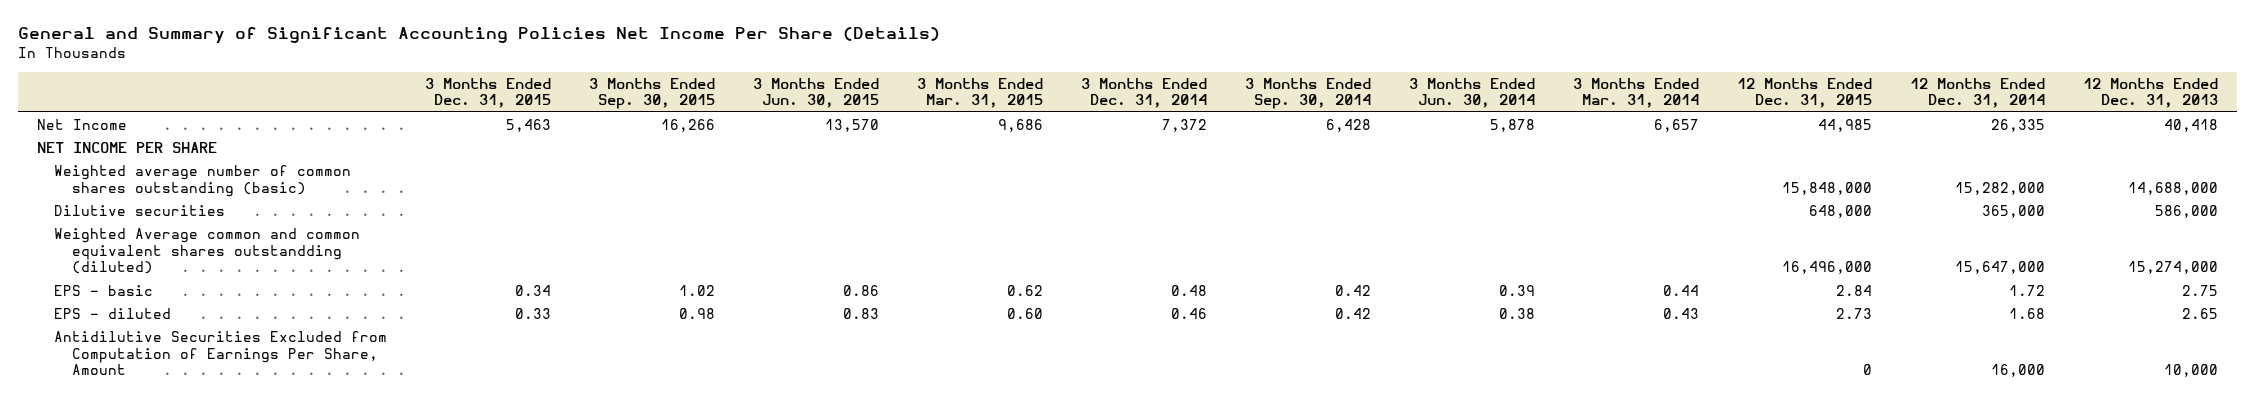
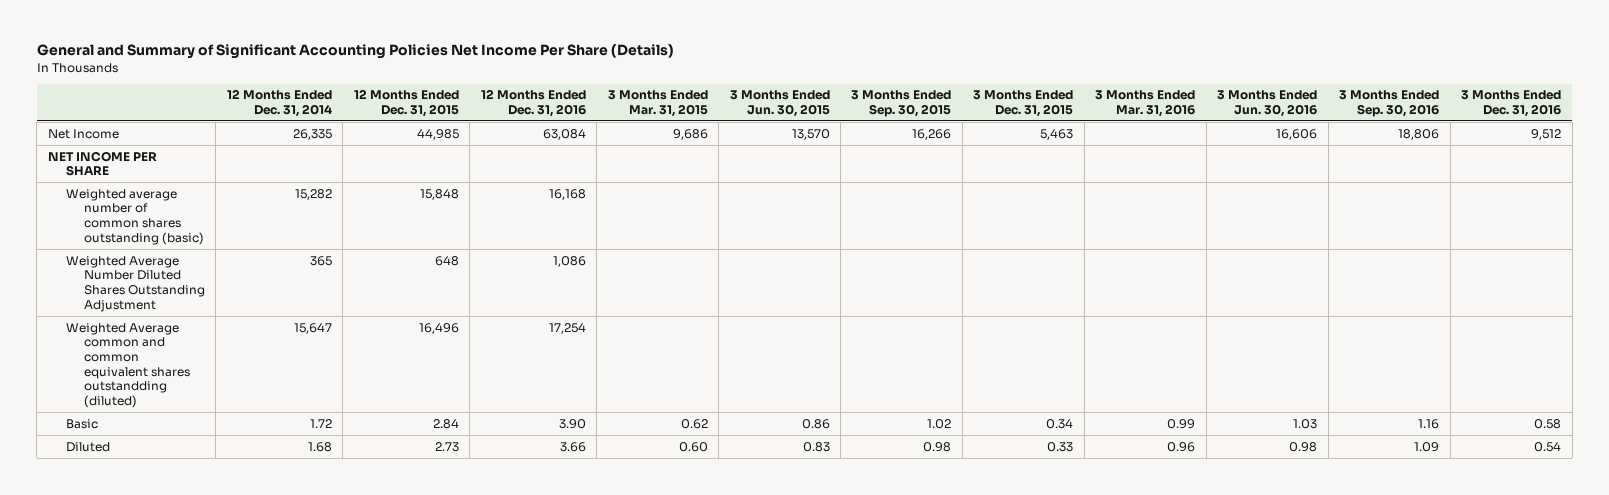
[1081,77,1208,109] 3 Months Ended Dec. 31, 2014 -> none
[1245,77,1372,110] 3 Months Ended Sep. 30, 2014 -> none
[1409,77,1536,109] 3 Months Ended Jun. 30, 2014 -> none
[1573,77,1700,109] 3 Months Ended Mar. 31, 2014 -> none
[2082,77,2218,109] 12 Months Ended Dec. 31, 2013 -> none
none -> [480,89,586,118] 12 Months Ended Dec. 31, 2016
none -> [1095,90,1196,118] 3 Months Ended Mar. 31, 2016
none -> [1217,90,1318,118] 3 Months Ended Jun. 30, 2016
none -> [1339,90,1440,118] 3 Months Ended Sep. 30, 2016
none -> [1461,90,1562,118] 3 Months Ended Dec. 31, 2016
[54,204,226,216] Dilutive securities -> none
[54,330,388,376] Antidilutive Securities Excluded from Computation of Earnings Per Share, Amount -> none
[1782,181,1873,195] 15,848,000 -> [419,188,459,200] 15,848
[1955,181,2046,195] 15,282,000 -> [294,188,332,200] 15,282
none -> [65,255,205,312] Weighted Average Number Diluted Shares Outstanding Adjustment
[1782,261,1873,275] 16,496,000 -> [418,322,459,334] 16,496
[1955,261,2046,275] 15,647,000 -> [293,322,332,334] 15,647
[54,284,154,296] EPS - basic -> [65,418,98,429] Basic
[54,307,172,319] EPS - diluted -> [65,441,110,452] Diluted

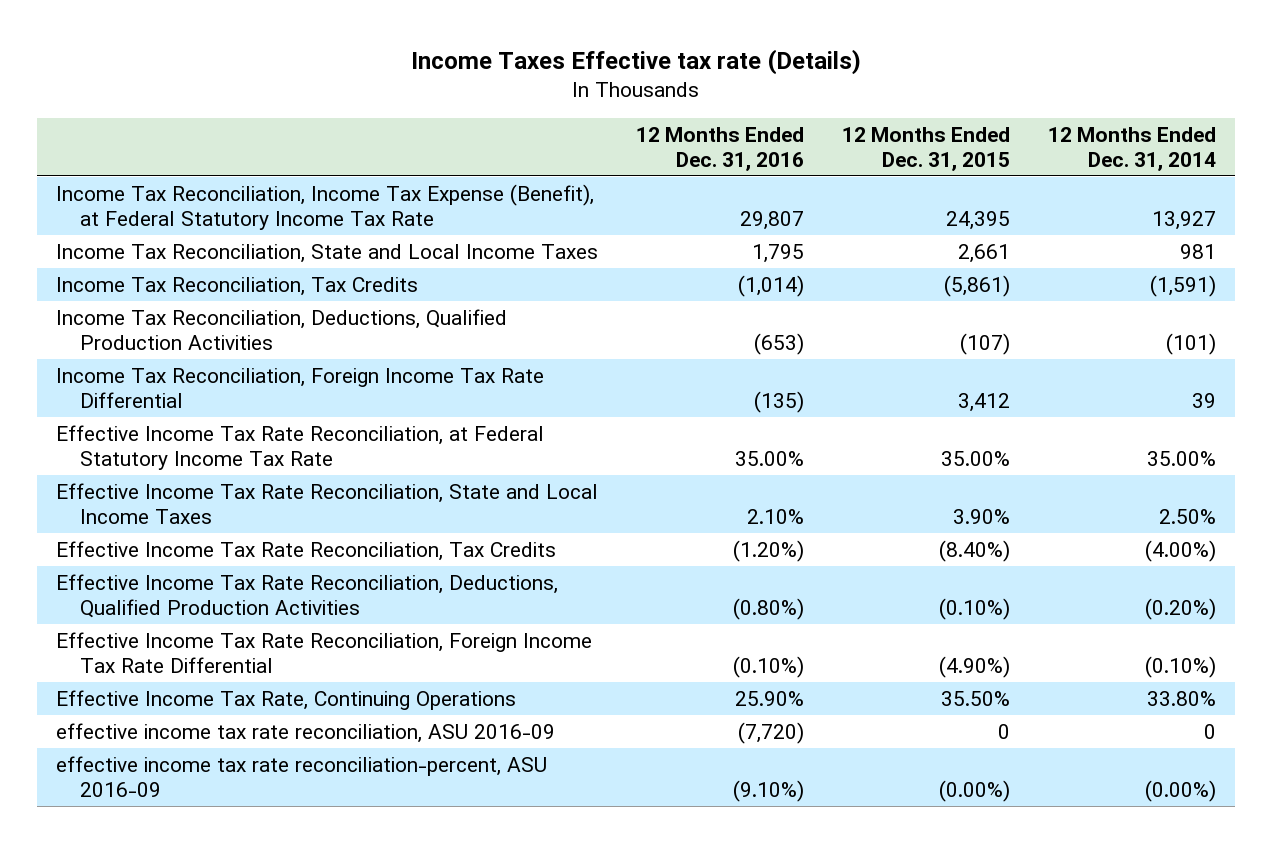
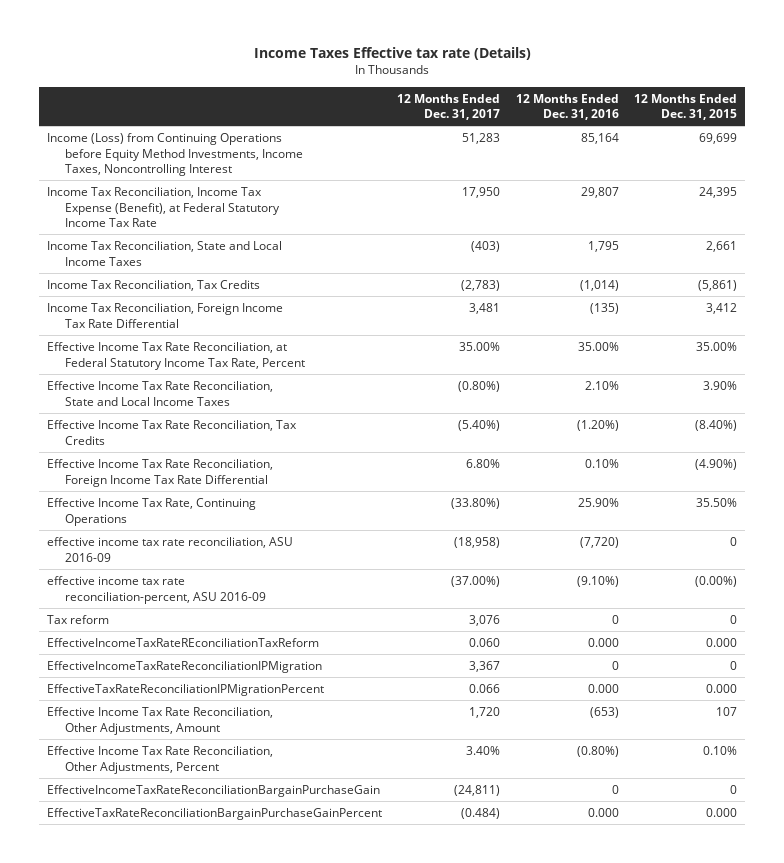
[1048,127,1217,171] 12 Months Ended Dec. 31, 2014 -> none
none -> [397,93,501,121] 12 Months Ended Dec. 31, 2017
none -> [46,132,303,177] Income (Loss) from Continuing Operations before Equity Method Investments, Income Taxes, Noncontrolling Interest
[55,308,507,350] Income Tax Reconciliation, Deductions, Qualified Production Activities -> none
[55,424,544,470] Effective Income Tax Rate Reconciliation, at Federal Statutory Income Tax Rate -> [46,341,305,370] Effective Income Tax Rate Reconciliation, at Federal Statutory Income Tax Rate, Percent
[55,573,558,618] Effective Income Tax Rate Reconciliation, Deductions, Qualified Production Activities -> none
[733,655,805,678] (0.10%) -> [584,458,619,468] 0.10%
none -> [46,614,109,624] Tax reform
none -> [46,637,319,647] EffectiveIncomeTaxRateREconciliationTaxReform
none -> [46,660,322,673] EffectiveIncomeTaxRateReconciliationIPMigration
none -> [46,683,324,696] EffectiveTaxRateReconciliationIPMigrationPercent
none -> [46,706,273,735] Effective Income Tax Rate Reconciliation, Other Adjustments, Amount
none -> [46,745,273,774] Effective Income Tax Rate Reconciliation, Other Adjustments, Percent
none -> [46,784,380,797] EffectiveIncomeTaxRateReconciliationBargainPurchaseGain
none -> [46,807,382,820] EffectiveTaxRateReconciliationBargainPurchaseGainPercent

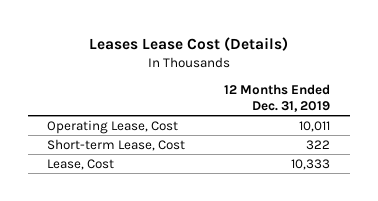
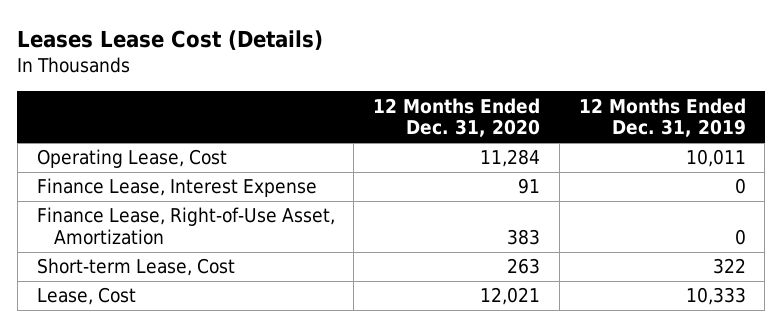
none -> [373,97,541,138] 12 Months Ended Dec. 31, 2020
none -> [36,178,317,198] Finance Lease, Interest Expense
none -> [36,207,335,246] Finance Lease, Right-of-Use Asset, Amortization

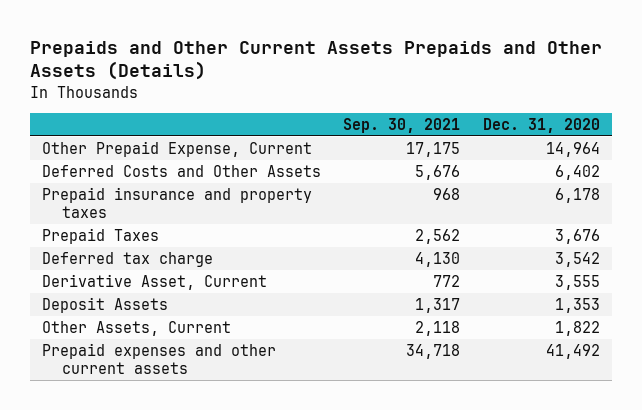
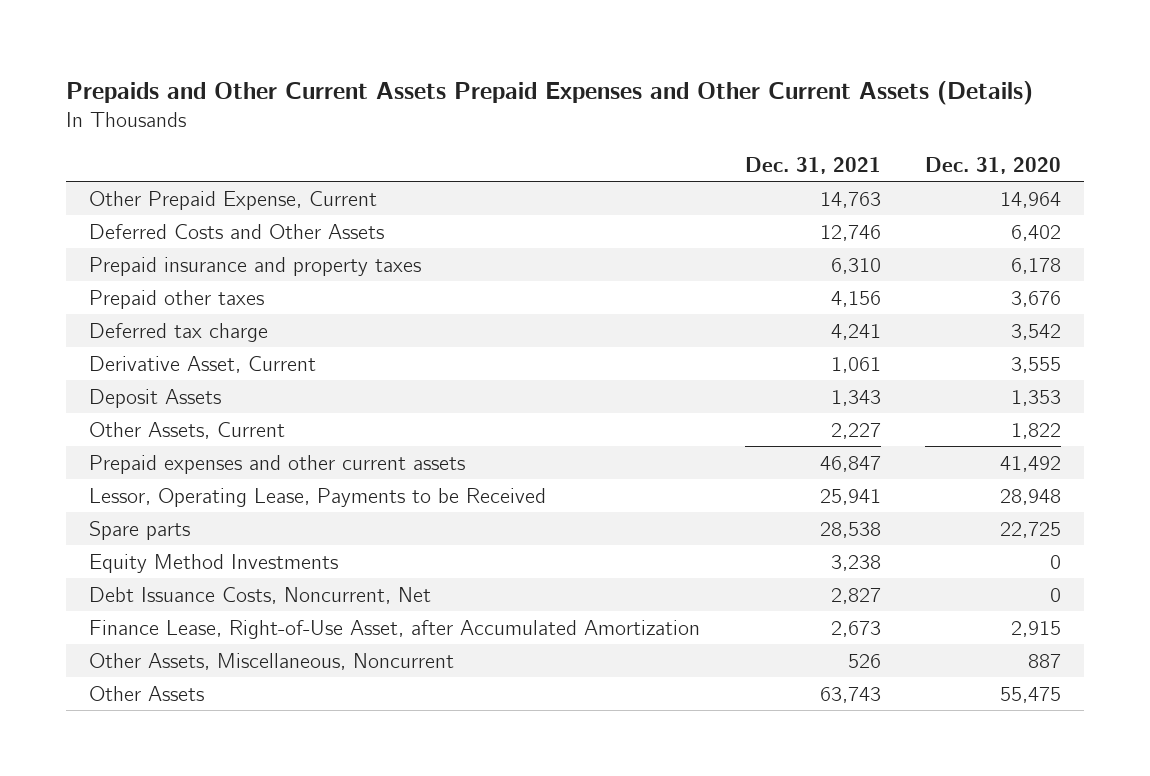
[30,40,603,81] Prepaids and Other Current Assets Prepaids and Other Assets (Details) -> [66,80,1034,105] Prepaids and Other Current Assets Prepaid Expenses and Other Current Assets (Details)
[343,117,461,133] Sep. 30, 2021 -> none
none -> [744,156,881,174] Dec. 31, 2021
[41,227,159,244] Prepaid Taxes -> [88,289,264,309] Prepaid other taxes
none -> [88,487,546,507] Lessor, Operating Lease, Payments to be Received
none -> [88,520,190,540] Spare parts
none -> [88,553,338,573] Equity Method Investments
none -> [88,586,431,604] Debt Issuance Costs, Noncurrent, Net
none -> [88,619,700,639] Finance Lease, Right-of-Use Asset, after Accumulated Amortization
none -> [88,652,454,670] Other Assets, Miscellaneous, Noncurrent
none -> [88,685,204,701] Other Assets

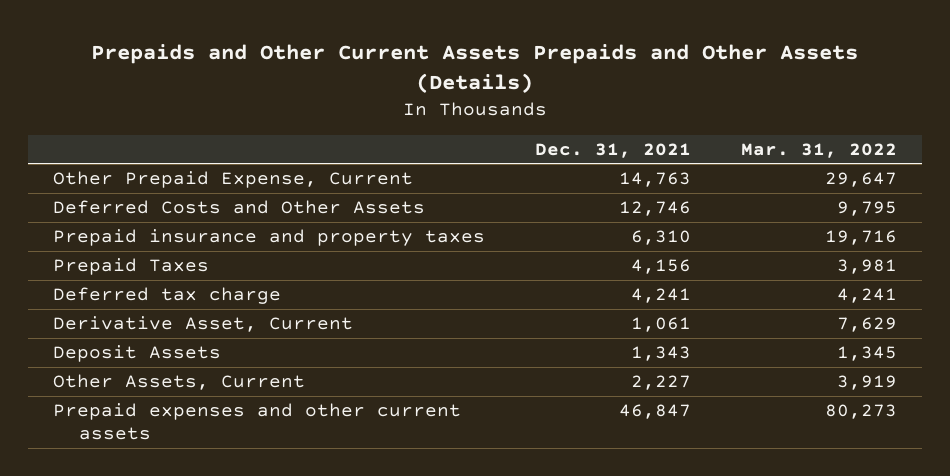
[66,80,1034,105] Prepaids and Other Current Assets Prepaid Expenses and Other Current Assets (Details) -> [91,43,859,94] Prepaids and Other Current Assets Prepaids and Other Assets (Details)
[925,156,1062,174] Dec. 31, 2020 -> none
none -> [740,142,897,158] Mar. 31, 2022
[88,289,264,309] Prepaid other taxes -> [53,258,210,276] Prepaid Taxes
[88,487,546,507] Lessor, Operating Lease, Payments to be Received -> none
[88,520,190,540] Spare parts -> none
[88,553,338,573] Equity Method Investments -> none
[88,586,431,604] Debt Issuance Costs, Noncurrent, Net -> none
[88,619,700,639] Finance Lease, Right-of-Use Asset, after Accumulated Amortization -> none
[88,652,454,670] Other Assets, Miscellaneous, Noncurrent -> none
[88,685,204,701] Other Assets -> none

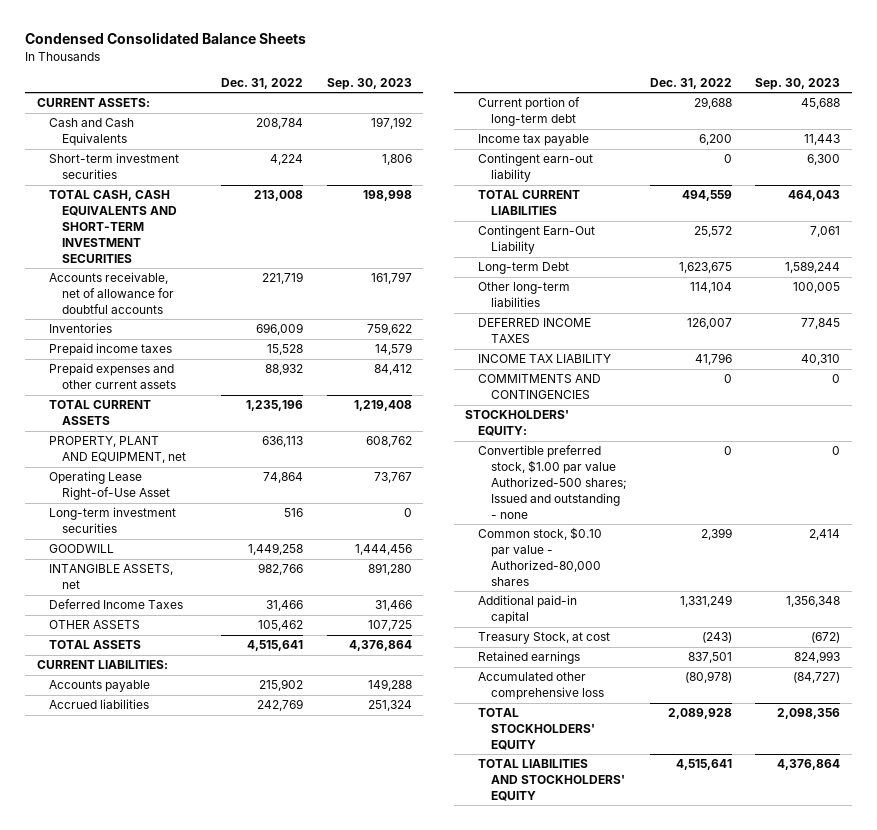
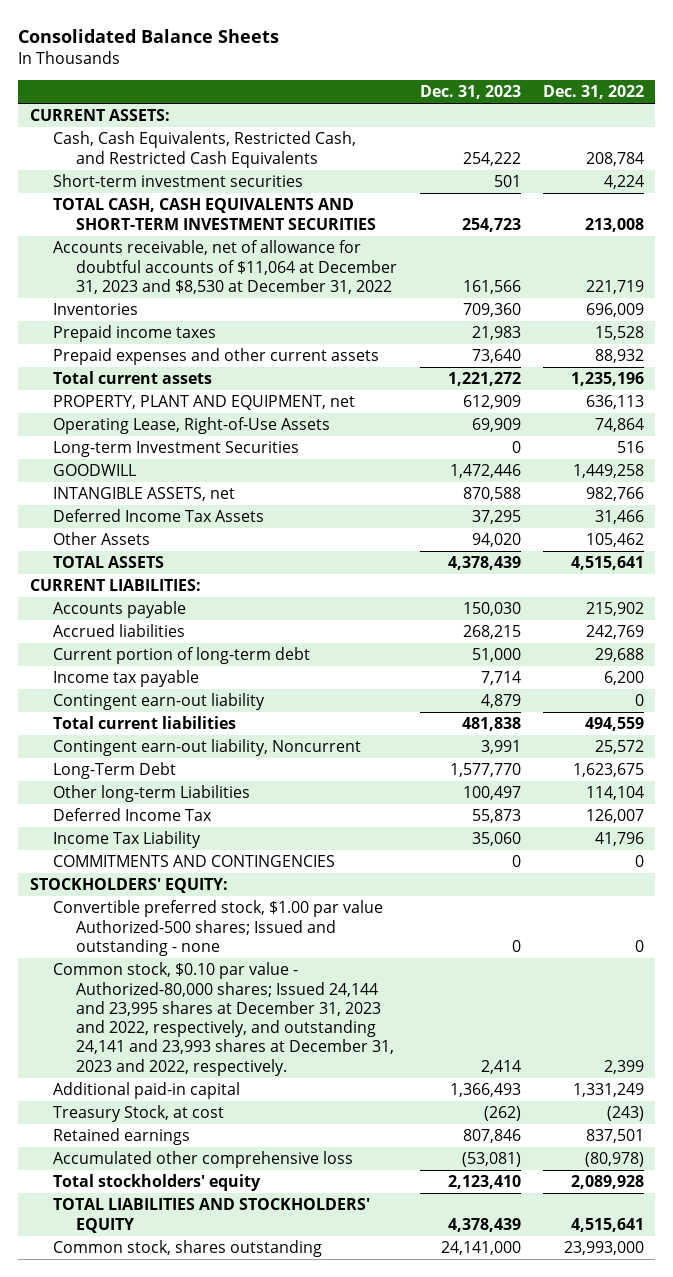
[25,32,307,45] Condensed Consolidated Balance Sheets -> [18,28,280,43] Consolidated Balance Sheets
[326,78,412,91] Sep. 30, 2023 -> none
none -> [419,85,521,100] Dec. 31, 2023
[49,118,135,147] Cash and Cash Equivalents -> [53,131,357,168] Cash, Cash Equivalents, Restricted Cash, and Restricted Cash Equivalents
[49,272,175,314] Accounts receivable, net of allowance for doubtful accounts -> [53,240,398,294] Accounts receivable, net of allowance for doubtful accounts of $11,064 at December 31, 2023 and $8,530 at December 31, 2022
[49,400,152,426] TOTAL CURRENT ASSETS -> [53,371,213,385] Total current assets
[49,471,171,501] Operating Lease Right-of-Use Asset -> [53,417,331,435] Operating Lease, Right-of-Use Assets
[49,507,177,534] Long-term investment securities -> [53,441,300,458] Long-term Investment Securities
[49,599,184,610] Deferred Income Taxes -> [53,509,265,523] Deferred Income Tax Assets
[49,620,141,630] OTHER ASSETS -> [53,532,151,546] Other Assets
[478,190,581,216] TOTAL CURRENT LIABILITIES -> [53,716,237,730] Total current liabilities
[478,225,596,255] Contingent Earn-Out Liability -> [53,739,362,757] Contingent earn-out liability, Noncurrent
[478,262,570,275] Long-term Debt -> [53,762,177,780] Long-Term Debt
[478,282,571,308] Other long-term liabilities -> [53,785,251,803] Other long-term Liabilities
[478,318,592,344] DEFERRED INCOME TAXES -> [53,808,213,822] Deferred Income Tax
[478,354,612,364] INCOME TAX LIABILITY -> [53,831,202,849] Income Tax Liability
[478,527,603,586] Common stock, $0.10 par value - Authorized-80,000 shares -> [53,962,395,1076] Common stock, $0.10 par value - Authorized-80,000 shares; Issued 24,144 and 23,995 shares at December 31, 2023 and 2022, respectively, and outstanding 24,141 and 23,993 shares at December 31, 2023 and 2022, respectively.
[478,708,595,750] TOTAL STOCKHOLDERS' EQUITY -> [53,1174,262,1192] Total stockholders' equity
none -> [53,1240,323,1258] Common stock, shares outstanding

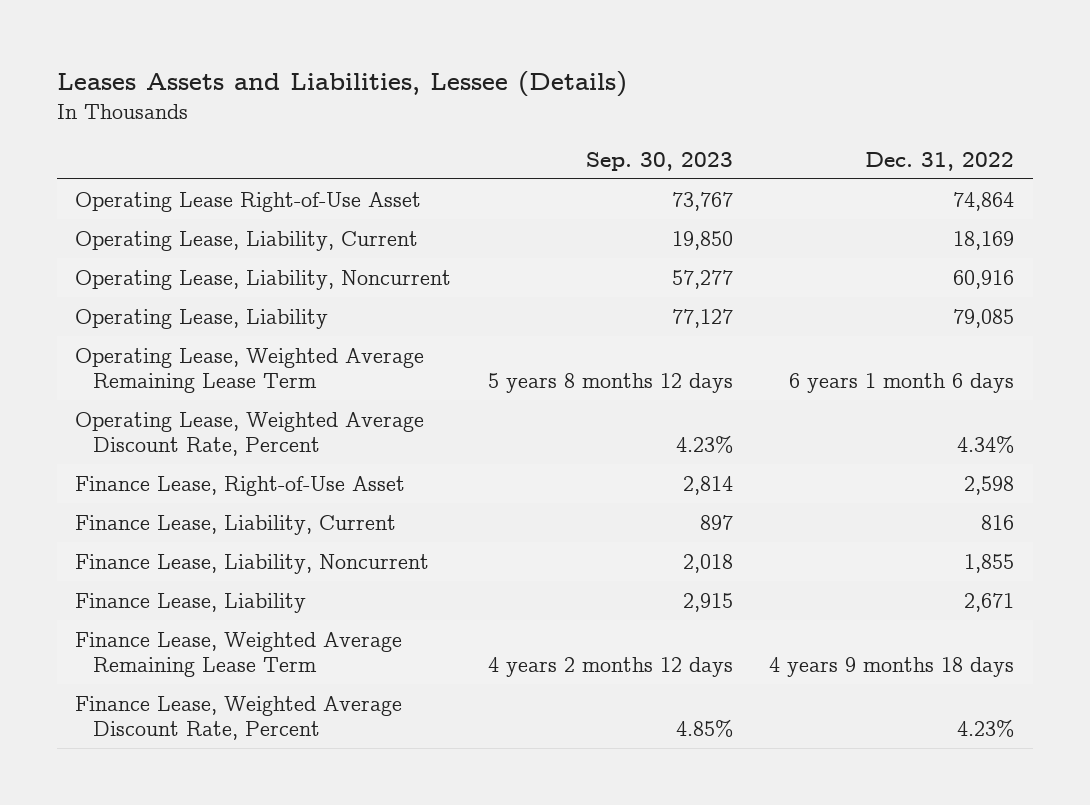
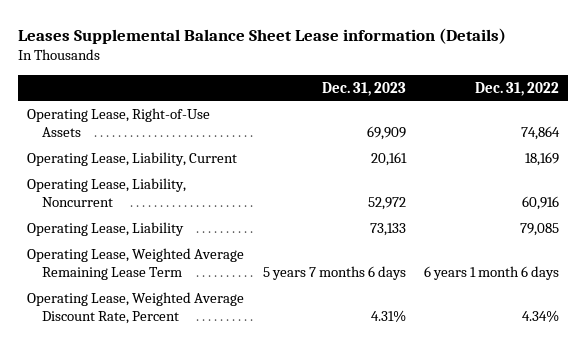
[57,71,628,98] Leases Assets and Liabilities, Lessee (Details) -> [18,27,507,44] Leases Supplemental Balance Sheet Lease information (Details)
[585,151,733,171] Sep. 30, 2023 -> none
none -> [321,81,406,96] Dec. 31, 2023
[75,191,422,212] Operating Lease Right-of-Use Asset -> [27,107,211,137] Operating Lease, Right-of-Use Assets
[75,475,406,496] Finance Lease, Right-of-Use Asset -> none
[75,514,397,535] Finance Lease, Liability, Current -> none
[75,553,430,574] Finance Lease, Liability, Noncurrent -> none
[75,592,307,613] Finance Lease, Liability -> none
[75,631,403,677] Finance Lease, Weighted Average Remaining Lease Term -> none
[75,695,403,740] Finance Lease, Weighted Average Discount Rate, Percent -> none

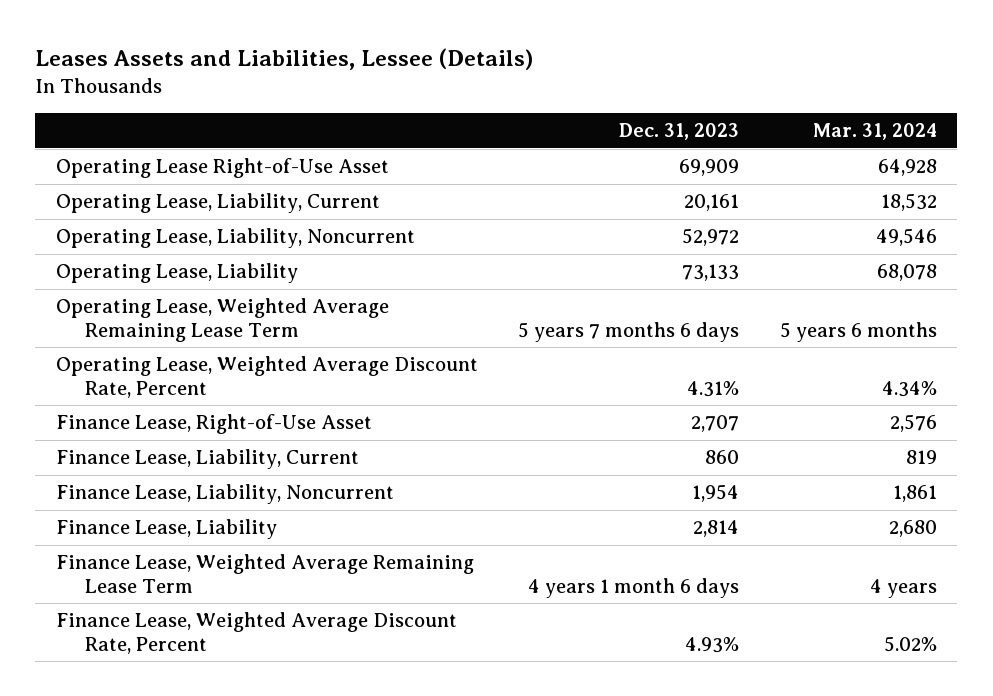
[18,27,507,44] Leases Supplemental Balance Sheet Lease information (Details) -> [35,48,534,71] Leases Assets and Liabilities, Lessee (Details)
[474,81,559,96] Dec. 31, 2022 -> none
none -> [813,123,938,141] Mar. 31, 2024
[27,107,211,137] Operating Lease, Right-of-Use Assets -> [55,158,389,179] Operating Lease Right-of-Use Asset
none -> [55,414,372,435] Finance Lease, Right-of-Use Asset
none -> [55,449,359,470] Finance Lease, Liability, Current
none -> [55,484,394,505] Finance Lease, Liability, Noncurrent
none -> [55,519,277,540] Finance Lease, Liability
none -> [55,554,474,593] Finance Lease, Weighted Average Remaining Lease Term
none -> [55,612,457,654] Finance Lease, Weighted Average Discount Rate, Percent

